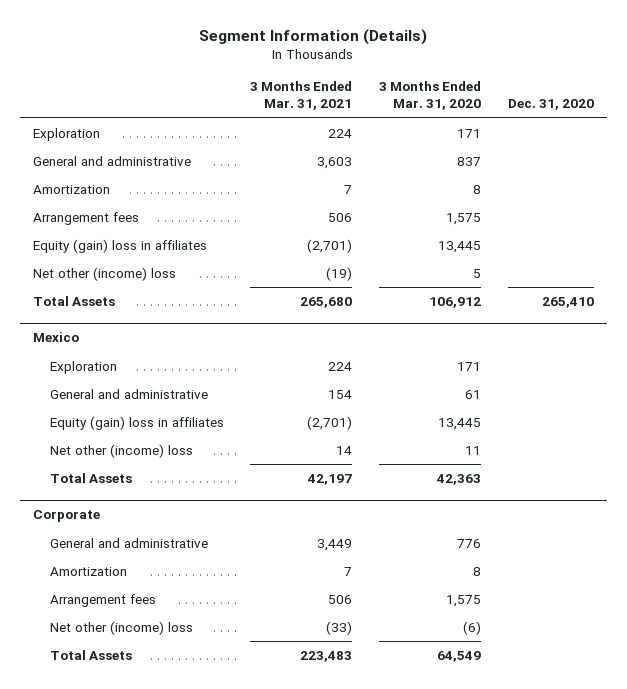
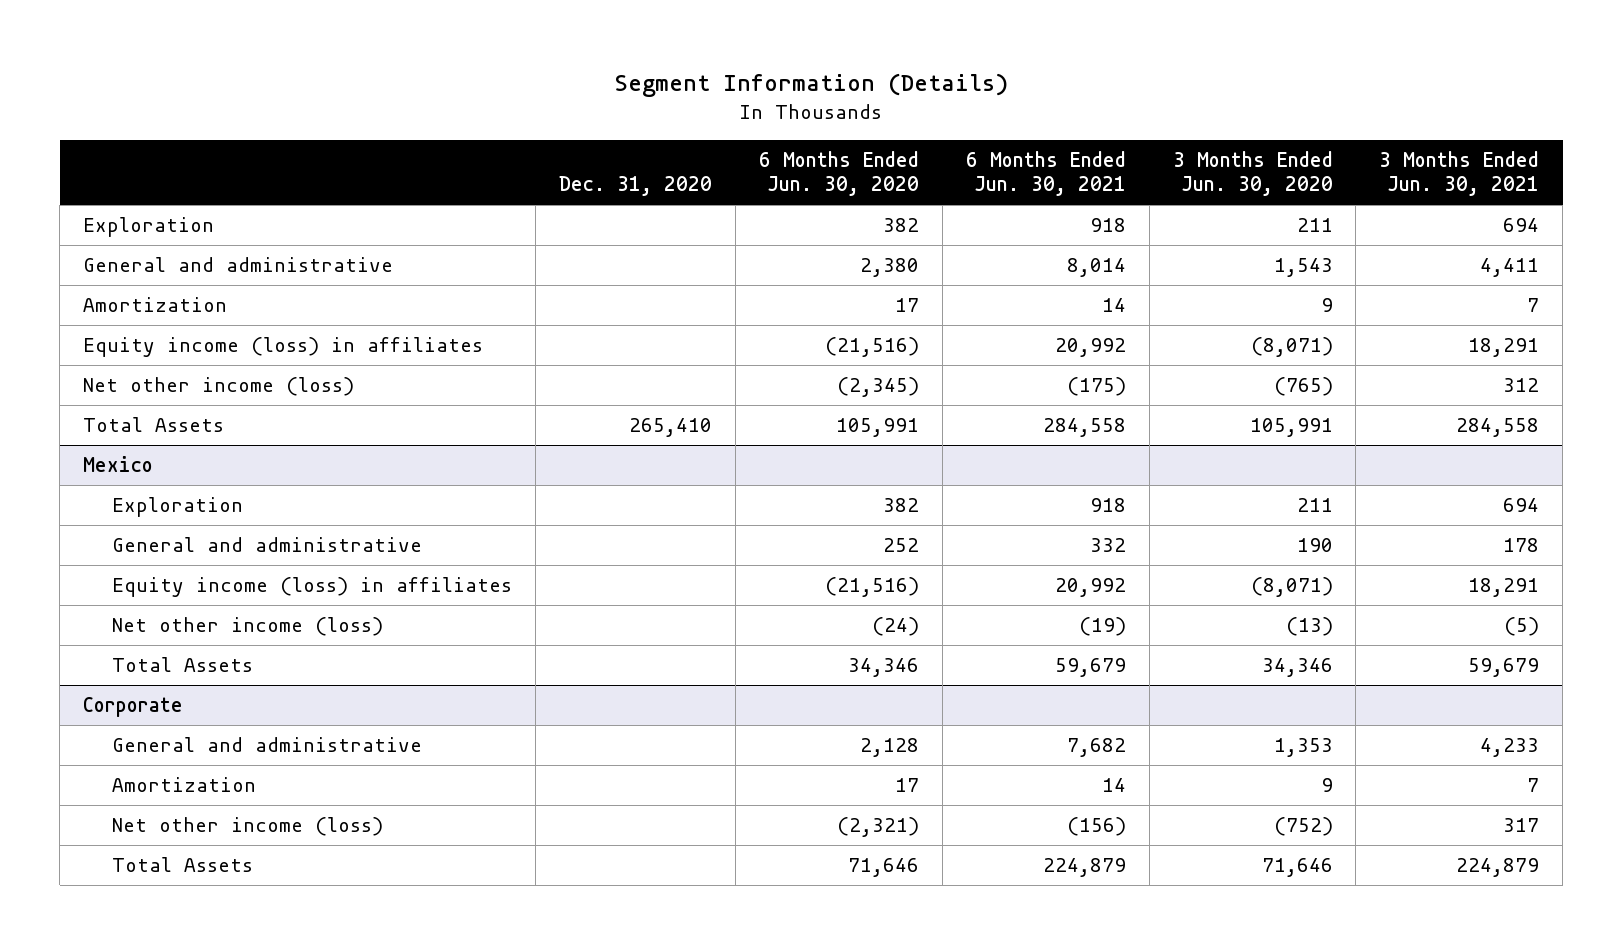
[250,81,353,111] 3 Months Ended Mar. 31, 2021 -> none
[378,81,481,111] 3 Months Ended Mar. 31, 2020 -> none
none -> [759,150,920,197] 6 Months Ended Jun. 30, 2020
none -> [965,150,1126,197] 6 Months Ended Jun. 30, 2021
none -> [1172,150,1333,197] 3 Months Ended Jun. 30, 2020
none -> [1379,150,1540,197] 3 Months Ended Jun. 30, 2021
[33,211,140,225] Arrangement fees -> none
[33,238,208,253] Equity (gain) loss in affiliates -> [82,337,483,358] Equity income (loss) in affiliates
[33,266,177,281] Net other (income) loss -> [82,377,354,397] Net other income (loss)
[49,415,224,430] Equity (gain) loss in affiliates -> [112,577,513,598] Equity income (loss) in affiliates
[49,443,193,458] Net other (income) loss -> [112,617,384,637] Net other income (loss)
[49,593,156,607] Arrangement fees -> none
[49,620,193,635] Net other (income) loss -> [112,817,384,837] Net other income (loss)

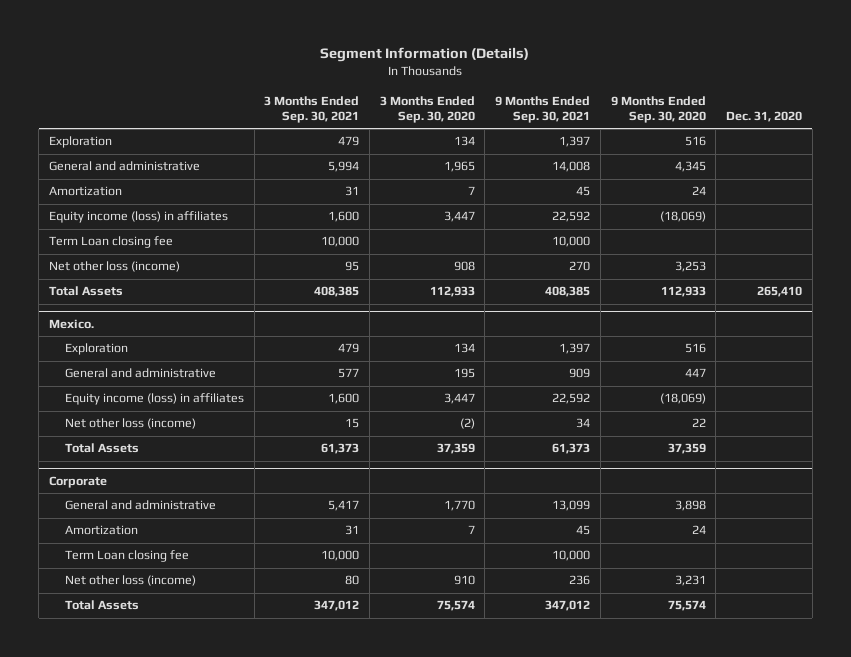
[759,150,920,197] 6 Months Ended Jun. 30, 2020 -> none
[965,150,1126,197] 6 Months Ended Jun. 30, 2021 -> none
[1172,150,1333,197] 3 Months Ended Jun. 30, 2020 -> none
[1379,150,1540,197] 3 Months Ended Jun. 30, 2021 -> none
none -> [264,95,360,124] 3 Months Ended Sep. 30, 2021
none -> [379,95,475,124] 3 Months Ended Sep. 30, 2020
none -> [495,95,591,124] 9 Months Ended Sep. 30, 2021
none -> [610,95,706,124] 9 Months Ended Sep. 30, 2020
none -> [48,236,173,249] Term Loan closing fee
[82,377,354,397] Net other income (loss) -> [48,261,180,273] Net other loss (income)
[82,456,153,473] Mexico -> [48,319,94,330] Mexico.
[112,617,384,637] Net other income (loss) -> [64,418,196,430] Net other loss (income)
none -> [64,550,189,563] Term Loan closing fee
[112,817,384,837] Net other income (loss) -> [64,575,196,587] Net other loss (income)

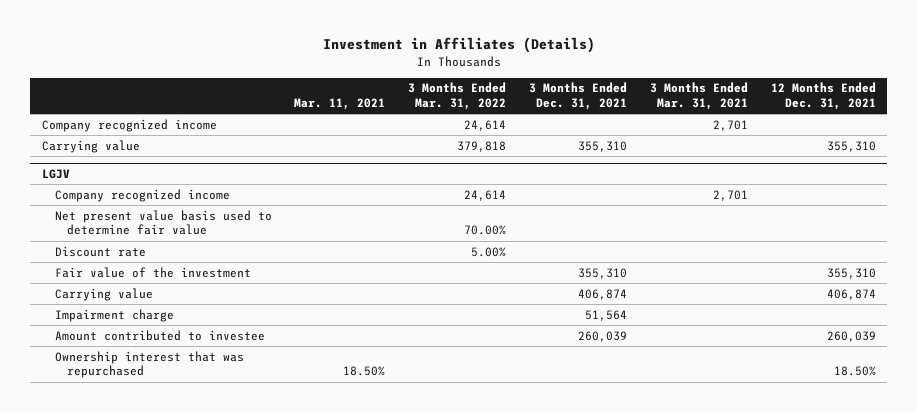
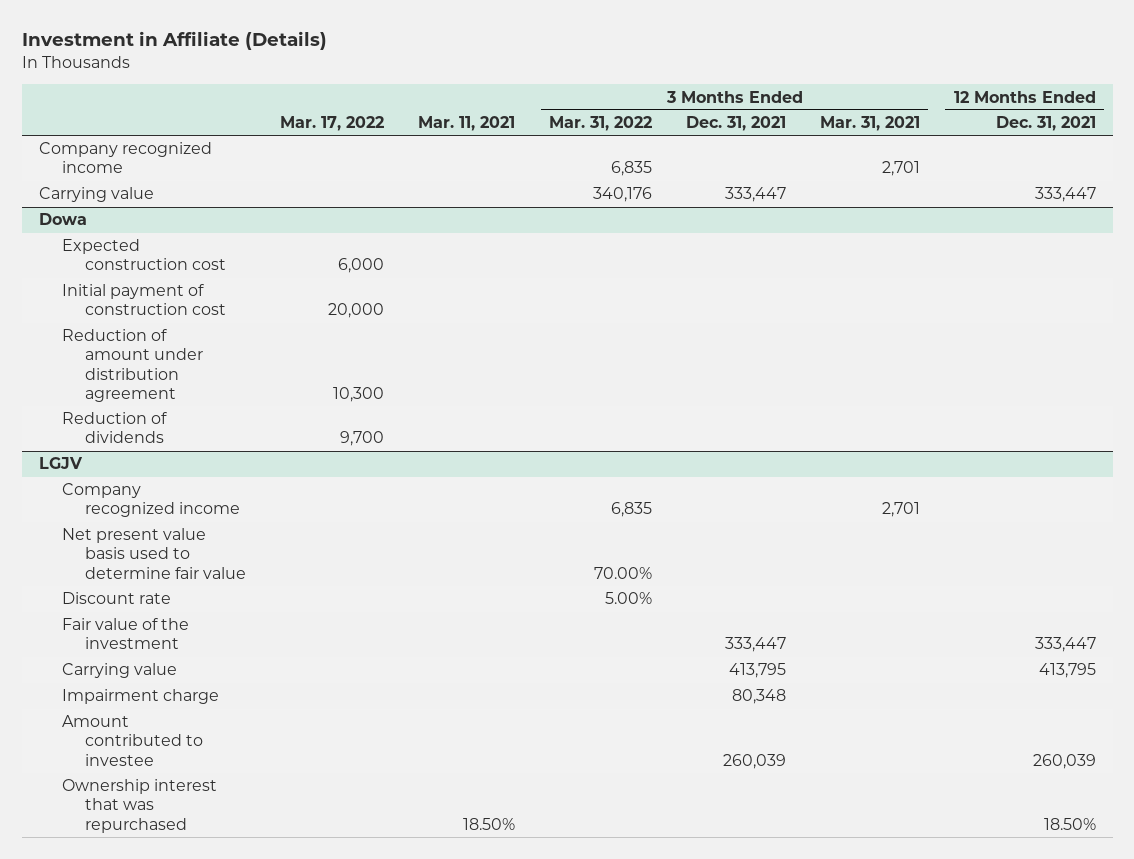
[322,37,595,54] Investment in Affiliates (Details) -> [21,31,327,51] Investment in Affiliate (Details)
none -> [280,116,385,132] Mar. 17, 2022
[464,119,507,131] 24,614 -> [611,161,653,177] 6,835
[457,140,507,152] 379,818 -> [593,187,653,203] 340,176
[577,140,627,152] 355,310 -> [725,187,787,203] 333,447
[826,140,876,152] 355,310 -> [1034,187,1096,203] 333,447
none -> [38,213,87,226] Dowa
none -> [61,239,227,271] Expected construction cost
none -> [61,284,227,316] Initial payment of construction cost
none -> [61,329,204,402] Reduction of amount under distribution agreement
none -> [61,412,167,444] Reduction of dividends
[464,189,507,201] 24,614 -> [611,502,653,518] 6,835
[577,267,627,279] 355,310 -> [725,637,787,653] 333,447
[826,267,876,279] 355,310 -> [1034,637,1096,653] 333,447
[577,288,627,300] 406,874 -> [729,663,787,679] 413,795
[826,288,876,300] 406,874 -> [1038,663,1096,679] 413,795
[584,309,627,321] 51,564 -> [732,689,787,705] 80,348

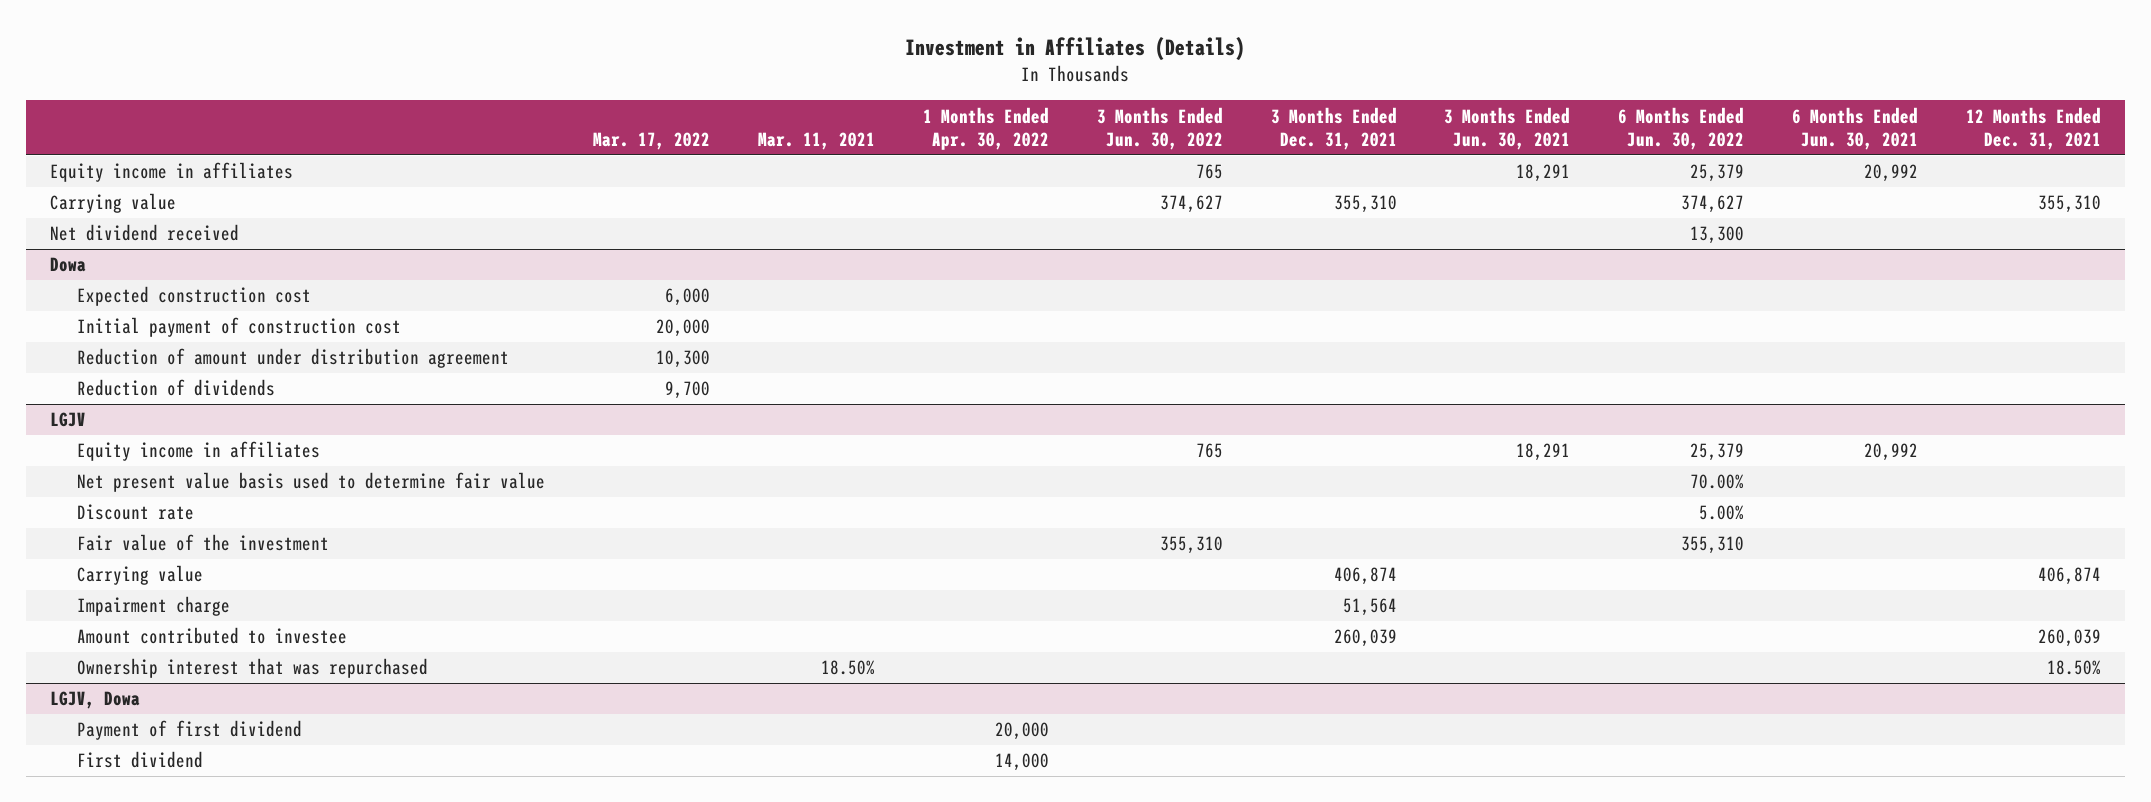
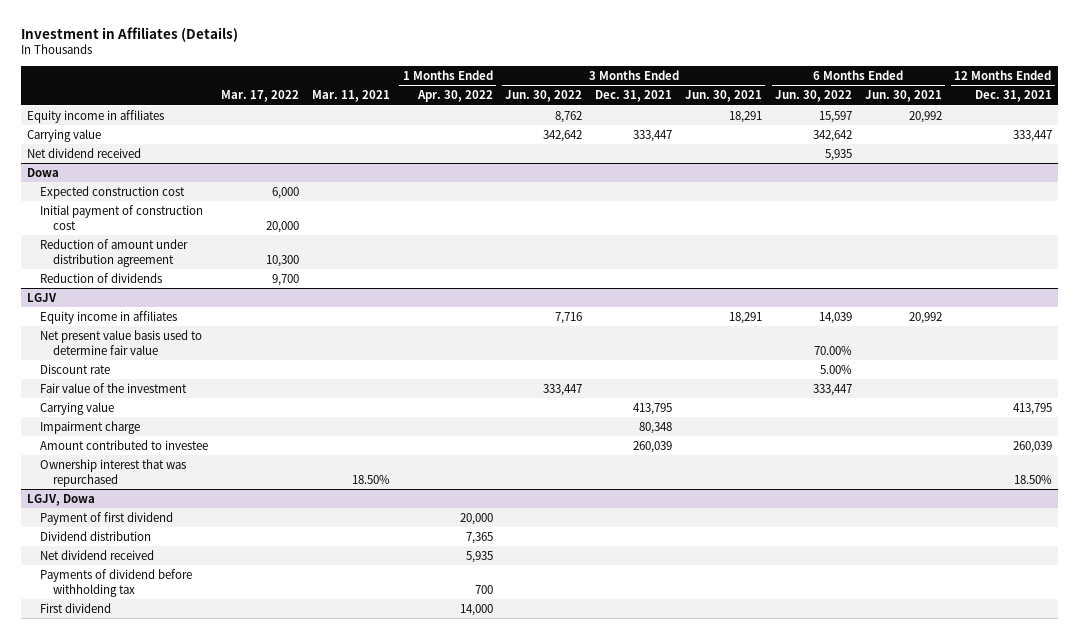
[1195,164,1223,180] 765 -> [555,110,583,123] 8,762
[1690,164,1745,183] 25,379 -> [818,110,852,123] 15,597
[1159,195,1223,214] 374,627 -> [543,129,583,142] 342,642
[1333,195,1397,214] 355,310 -> [633,129,673,142] 333,447
[1681,195,1745,214] 374,627 -> [812,129,852,142] 342,642
[2038,195,2102,214] 355,310 -> [1012,129,1052,142] 333,447
[1690,226,1745,245] 13,300 -> [824,148,852,161] 5,935
[1195,443,1223,459] 765 -> [555,311,583,324] 7,716
[1690,443,1745,462] 25,379 -> [818,311,852,324] 14,039
[1159,536,1223,555] 355,310 -> [543,383,583,396] 333,447
[1681,536,1745,555] 355,310 -> [812,383,852,396] 333,447
[1333,567,1397,586] 406,874 -> [633,402,673,415] 413,795
[2038,567,2102,586] 406,874 -> [1012,402,1052,415] 413,795
[1342,598,1397,617] 51,564 -> [639,421,673,434] 80,348
none -> [40,530,152,541] Dividend distribution
none -> [40,549,155,560] Net dividend received
none -> [40,568,193,597] Payments of dividend before withholding tax

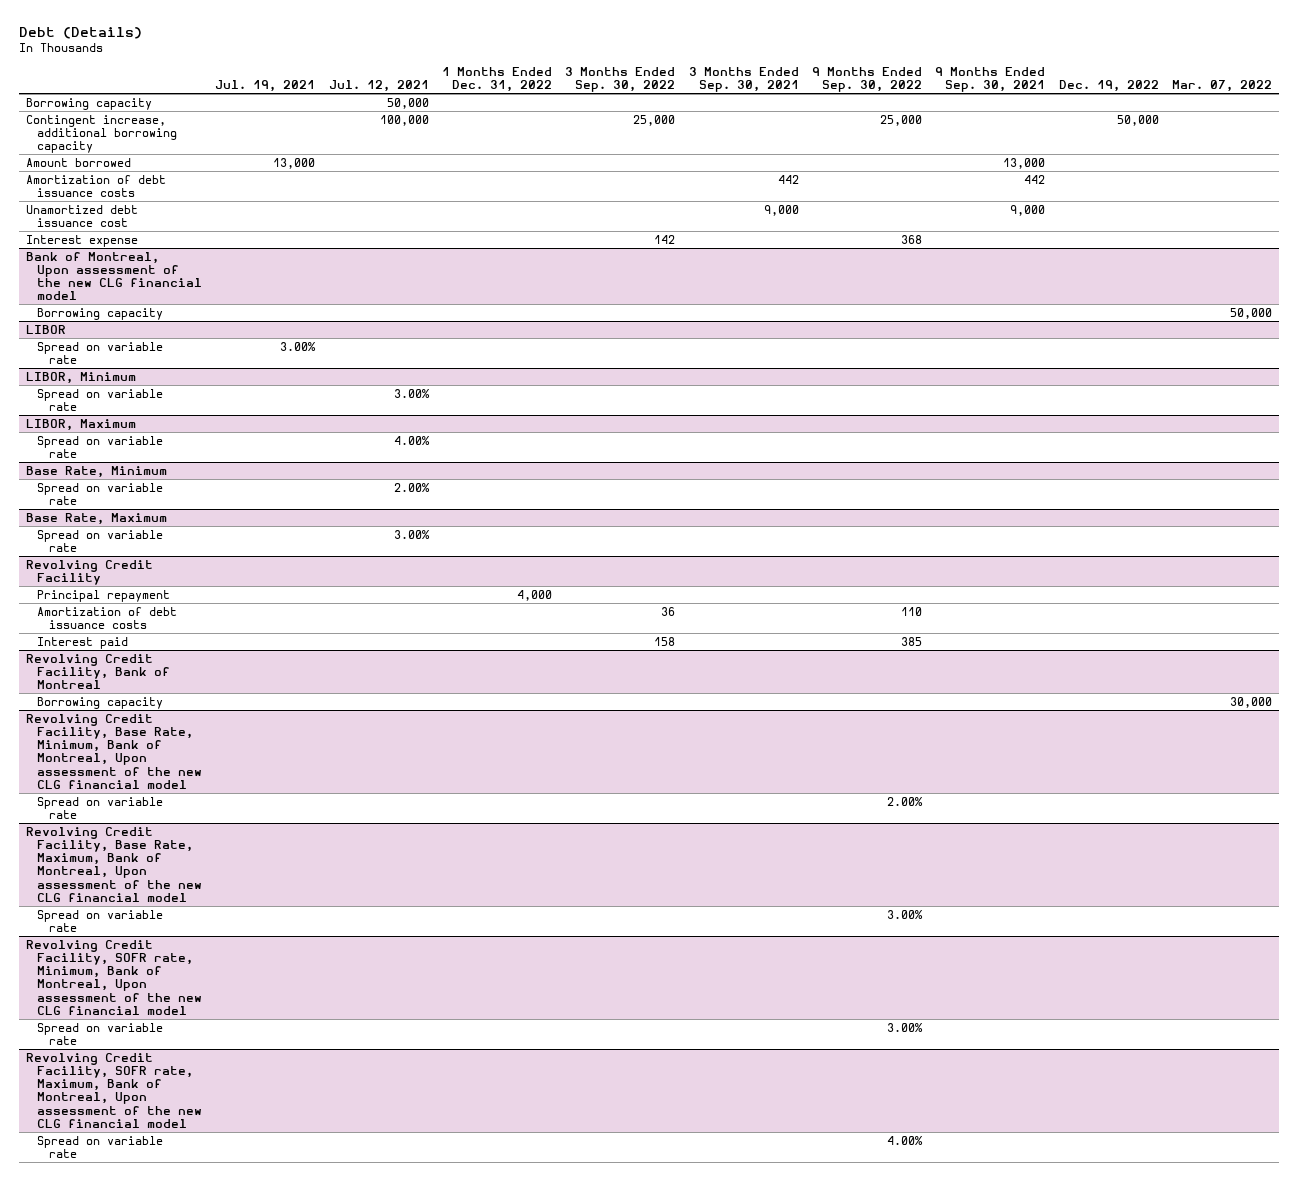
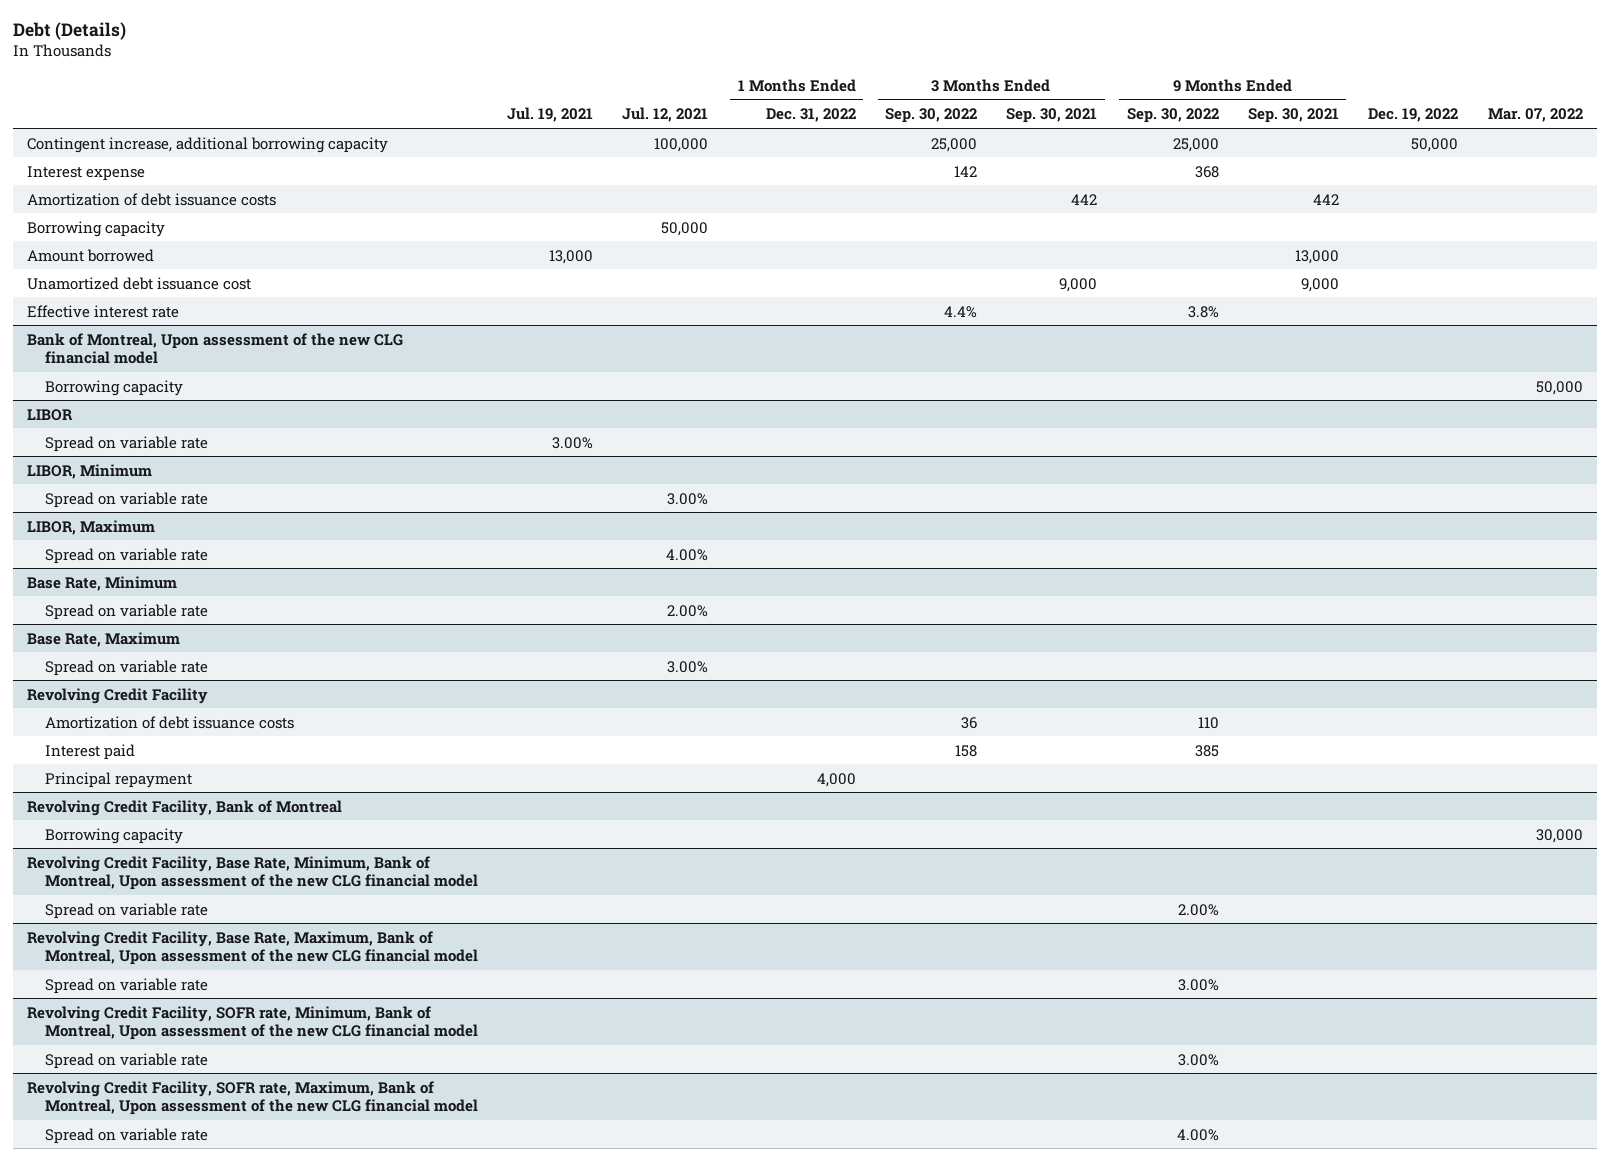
[25,234,138,247] Interest expense -> [27,165,146,181] Interest expense
[25,97,152,110] Borrowing capacity -> [27,220,166,237] Borrowing capacity
[25,157,131,167] Amount borrowed -> [27,248,155,262] Amount borrowed
none -> [27,304,180,318] Effective interest rate
[37,589,171,602] Principal repayment -> [44,771,192,788] Principal repayment

